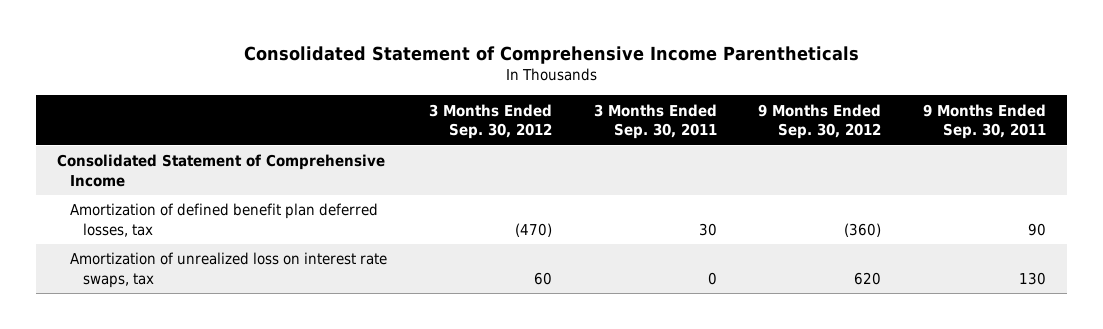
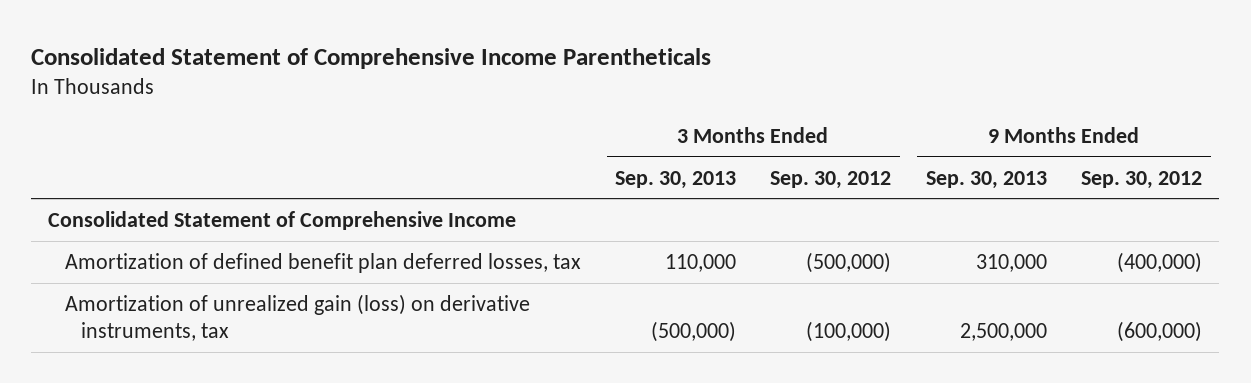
[593,103,717,140] 3 Months Ended Sep. 30, 2011 -> none
[923,103,1047,140] 9 Months Ended Sep. 30, 2011 -> none
none -> [615,170,737,189] Sep. 30, 2013
none -> [925,170,1047,189] Sep. 30, 2013
[514,222,552,237] (470) -> [806,251,892,273] (500,000)
[844,222,882,237] (360) -> [1117,251,1203,273] (400,000)
[70,252,388,288] Amortization of unrealized loss on interest rate swaps, tax -> [64,293,530,341] Amortization of unrealized gain (loss) on derivative instruments, tax
[533,271,552,285] 60 -> [806,320,892,342] (100,000)
[854,271,882,285] 620 -> [1117,320,1203,342] (600,000)

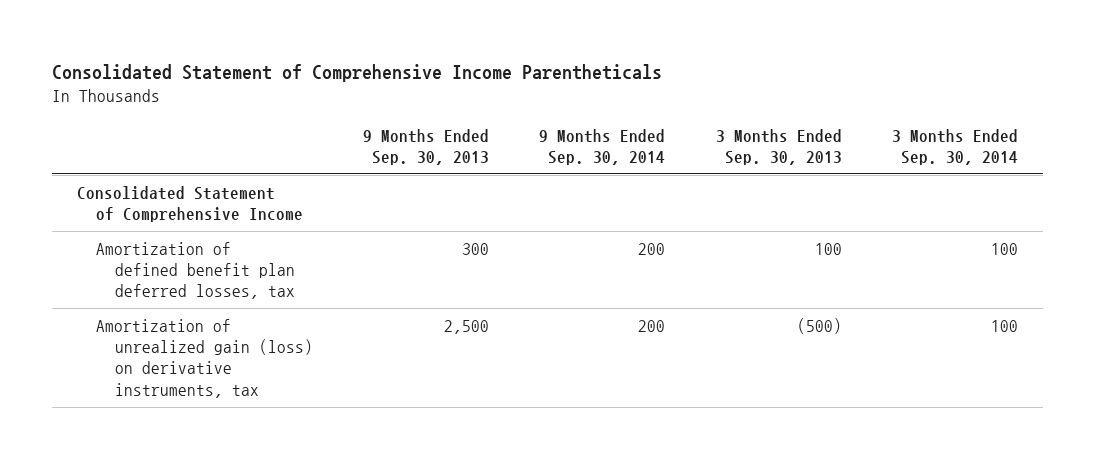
[770,170,892,189] Sep. 30, 2012 -> none
[1081,170,1203,189] Sep. 30, 2012 -> none
none -> [539,128,666,166] 9 Months Ended Sep. 30, 2014
none -> [891,128,1018,166] 3 Months Ended Sep. 30, 2014
[665,253,737,272] 110,000 -> [814,242,842,255] 100
[975,253,1047,272] 310,000 -> [461,242,489,255] 300
[651,320,737,342] (500,000) -> [796,317,842,334] (500)
[959,322,1047,341] 2,500,000 -> [443,319,489,334] 2,500

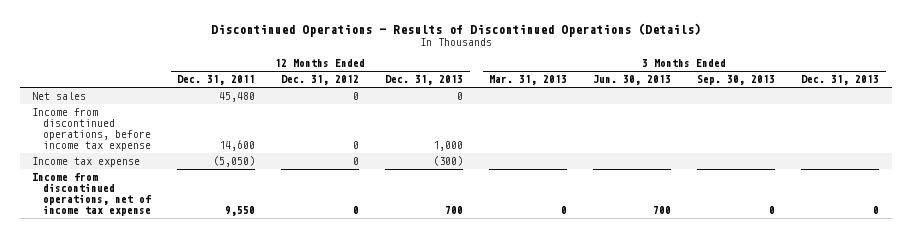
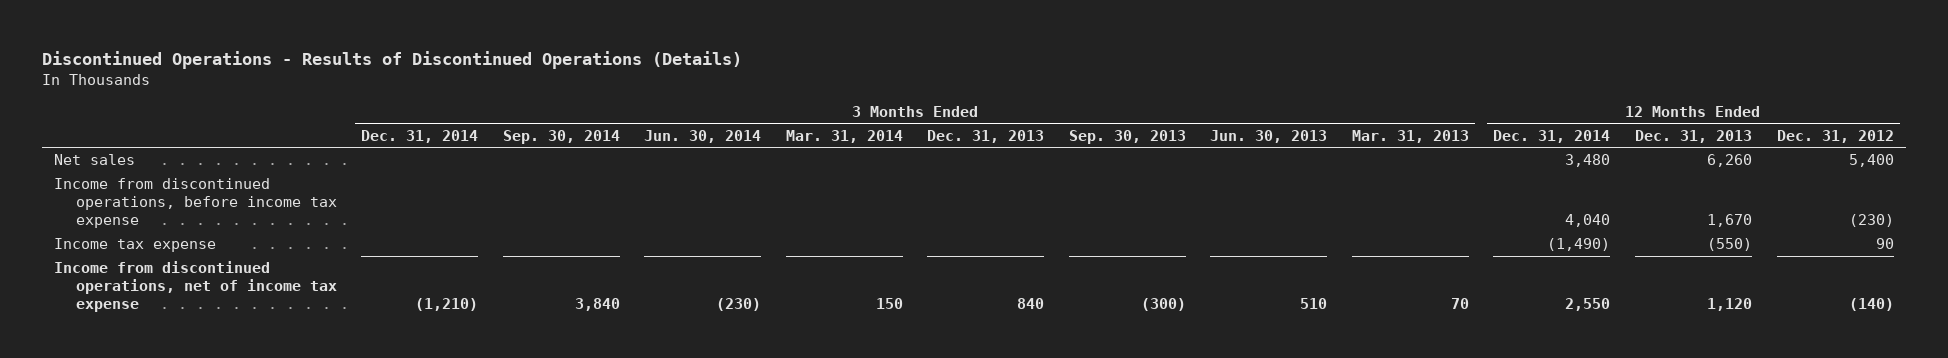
[177,75,256,86] Dec. 31, 2011 -> none
none -> [361,129,479,143] Dec. 31, 2014
none -> [502,129,620,144] Sep. 30, 2014
none -> [644,129,762,143] Jun. 30, 2014
none -> [785,129,903,143] Mar. 31, 2014
none -> [1493,129,1611,143] Dec. 31, 2014
[353,92,360,101] 0 -> [1848,154,1894,168] 5,400
[457,92,464,101] 0 -> [1706,154,1752,168] 6,260
[353,141,360,150] 0 -> [1848,214,1894,228] (230)
[433,141,464,152] 1,000 -> [1706,214,1752,228] 1,670
[353,157,360,166] 0 -> [1875,238,1894,250] 90
[433,156,464,167] (300) -> [1706,238,1752,252] (550)
[353,206,360,215] 0 -> [1848,298,1894,312] (140)
[445,206,464,215] 700 -> [1706,298,1752,312] 1,120
[561,206,568,215] 0 -> [1450,298,1469,310] 70
[653,206,672,215] 700 -> [1300,298,1328,310] 510
[769,206,776,215] 0 -> [1140,298,1186,312] (300)
[873,206,880,215] 0 -> [1017,298,1045,310] 840

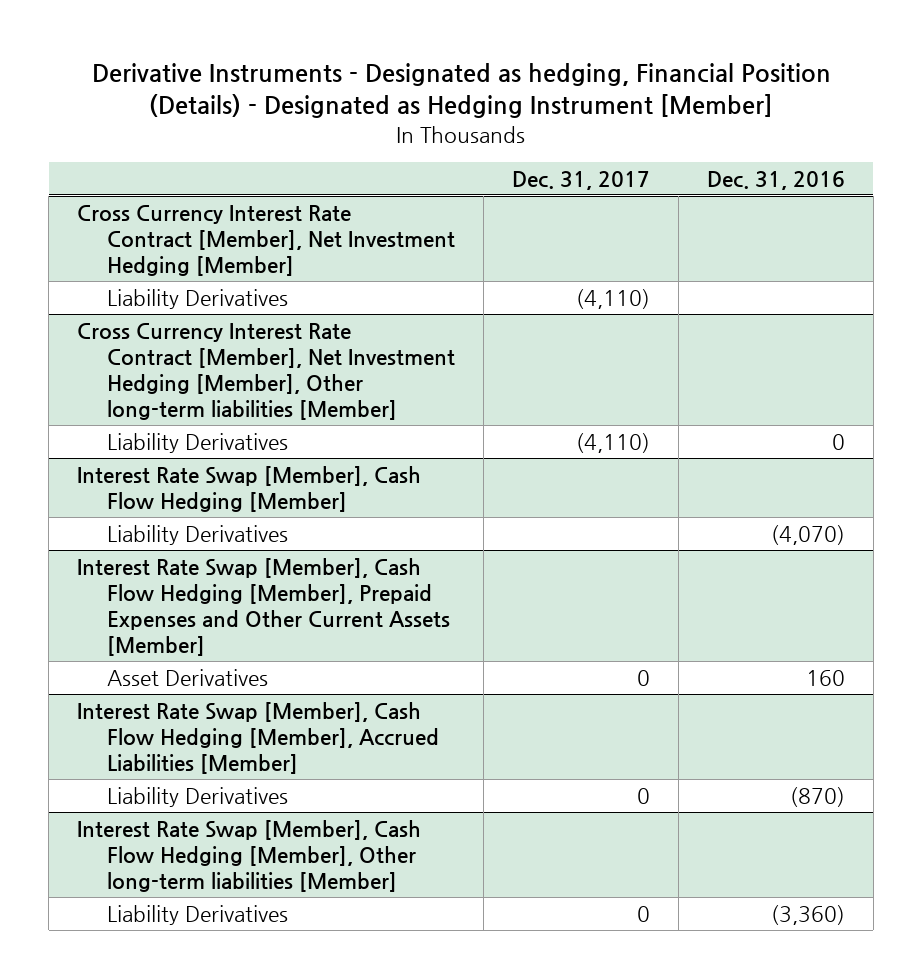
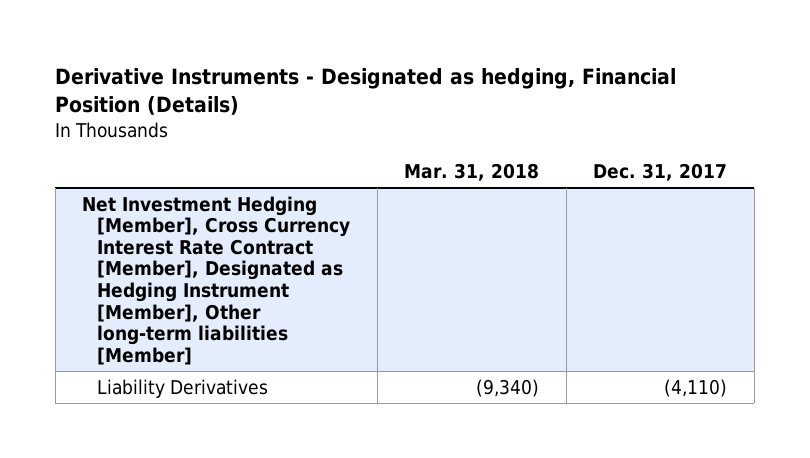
[91,63,831,119] Derivative Instruments - Designated as hedging, Financial Position (Details) - Designated as Hedging Instrument [Member] -> [55,67,677,116] Derivative Instruments - Designated as hedging, Financial Position (Details)
[706,170,845,190] Dec. 31, 2016 -> none
none -> [404,162,540,181] Mar. 31, 2018
[77,204,455,277] Cross Currency Interest Rate Contract [Member], Net Investment Hedging [Member] -> none
[106,288,288,309] Liability Derivatives -> none
[77,322,455,421] Cross Currency Interest Rate Contract [Member], Net Investment Hedging [Member], Other long-term liabilities [Member] -> [82,195,351,365] Net Investment Hedging [Member], Cross Currency Interest Rate Contract [Member], Designated as Hedging Instrument [Member], Other long-term liabilities [Member]
[77,465,422,512] Interest Rate Swap [Member], Cash Flow Hedging [Member] -> none
[106,524,288,545] Liability Derivatives -> none
[77,557,450,657] Interest Rate Swap [Member], Cash Flow Hedging [Member], Prepaid Expenses and Other Current Assets [Member] -> none
[106,668,268,686] Asset Derivatives -> none
[77,701,439,775] Interest Rate Swap [Member], Cash Flow Hedging [Member], Accrued Liabilities [Member] -> none
[106,786,288,807] Liability Derivatives -> none
[77,819,422,893] Interest Rate Swap [Member], Cash Flow Hedging [Member], Other long-term liabilities [Member] -> none
[106,904,288,925] Liability Derivatives -> none

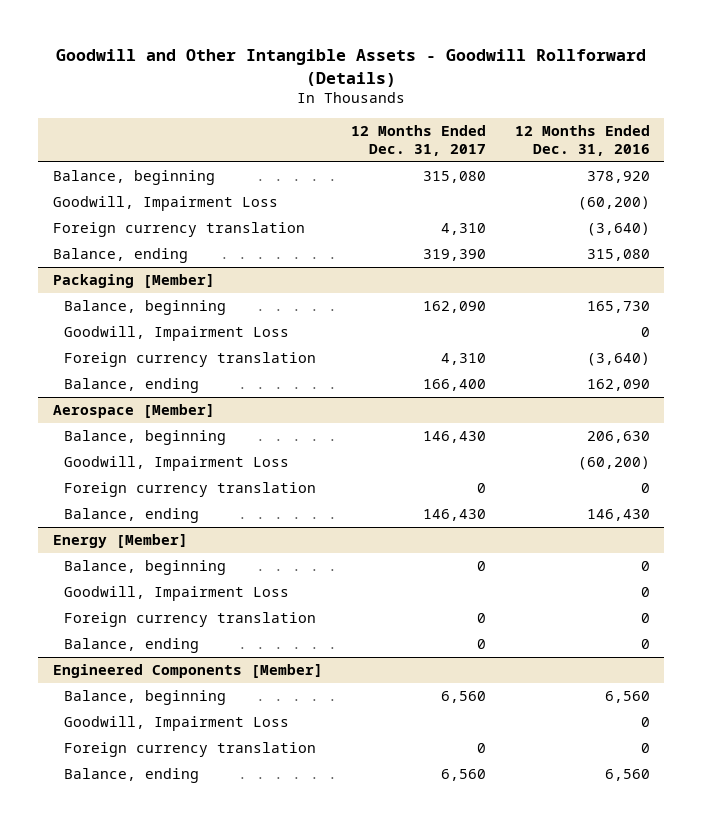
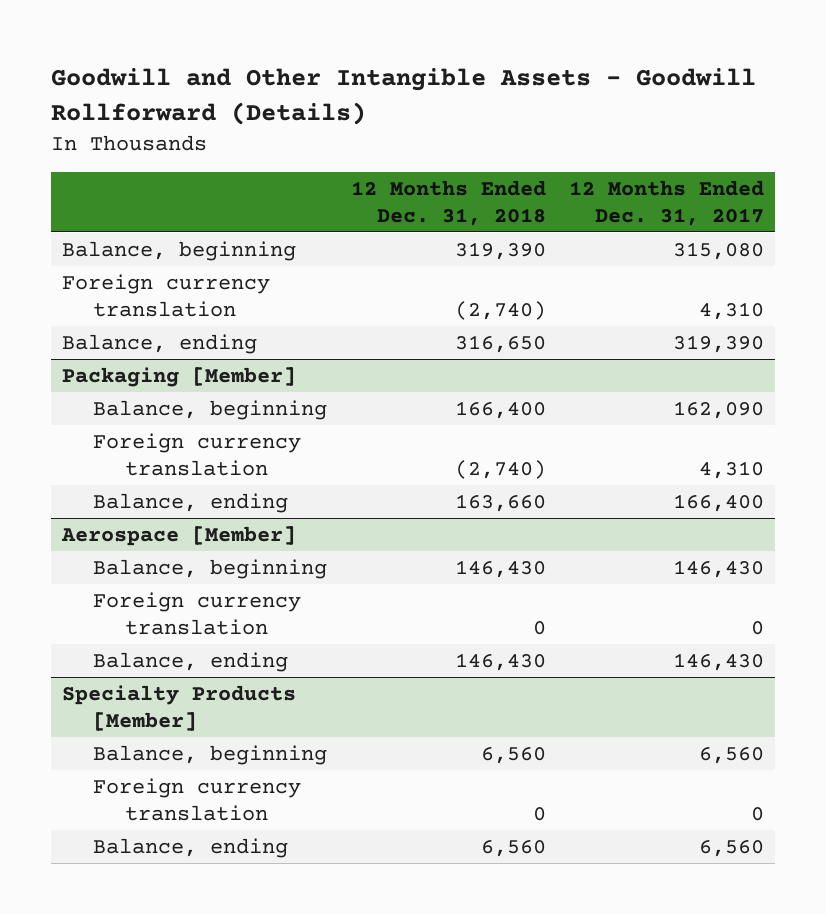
[514,124,650,157] 12 Months Ended Dec. 31, 2016 -> none
none -> [350,180,546,226] 12 Months Ended Dec. 31, 2018
[52,196,278,212] Goodwill, Impairment Loss -> none
[64,326,290,342] Goodwill, Impairment Loss -> none
[64,456,290,472] Goodwill, Impairment Loss -> none
[52,534,188,549] Energy [Member] -> none
[64,560,227,576] Balance, beginning -> none
[64,586,290,602] Goodwill, Impairment Loss -> none
[64,612,317,628] Foreign currency translation -> none
[64,638,200,654] Balance, ending -> none
[52,664,323,679] Engineered Components [Member] -> none
none -> [62,685,297,731] Specialty Products [Member]
[64,716,290,732] Goodwill, Impairment Loss -> none

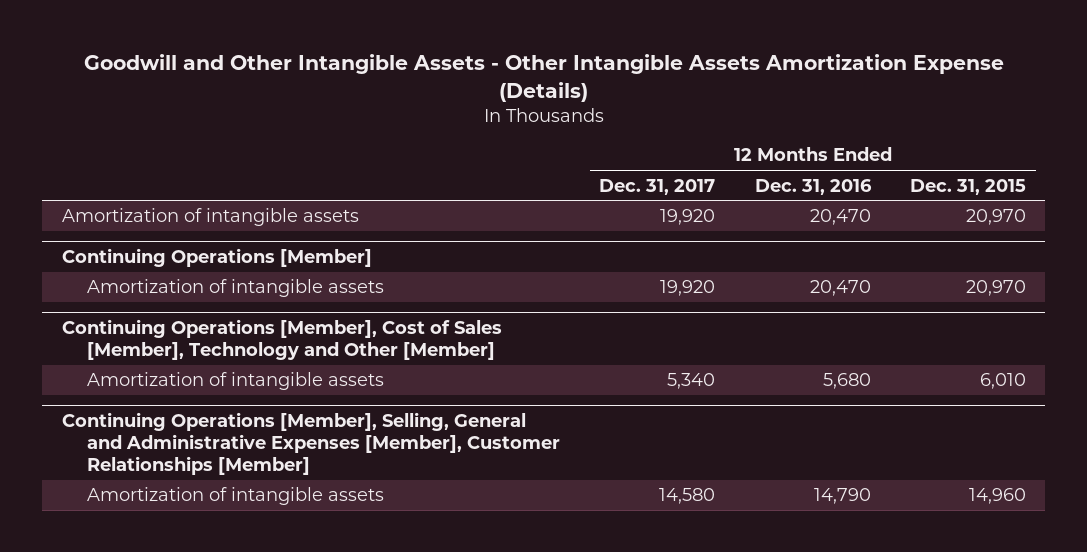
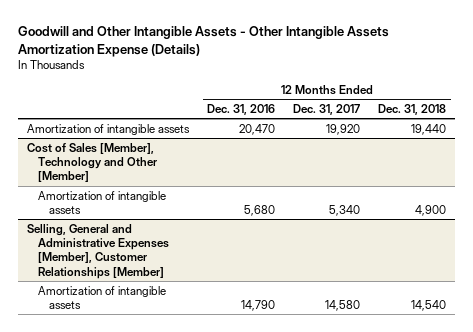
[909,178,1026,195] Dec. 31, 2015 -> none
none -> [378,104,447,116] Dec. 31, 2018
[61,248,372,268] Continuing Operations [Member] -> none
[87,279,385,298] Amortization of intangible assets -> none
[61,319,502,361] Continuing Operations [Member], Cost of Sales [Member], Technology and Other [Member] -> [26,142,158,183] Cost of Sales [Member], Technology and Other [Member]
[61,412,561,476] Continuing Operations [Member], Selling, General and Administrative Expenses [Member], Customer Relationships [Member] -> [26,223,170,279] Selling, General and Administrative Expenses [Member], Customer Relationships [Member]

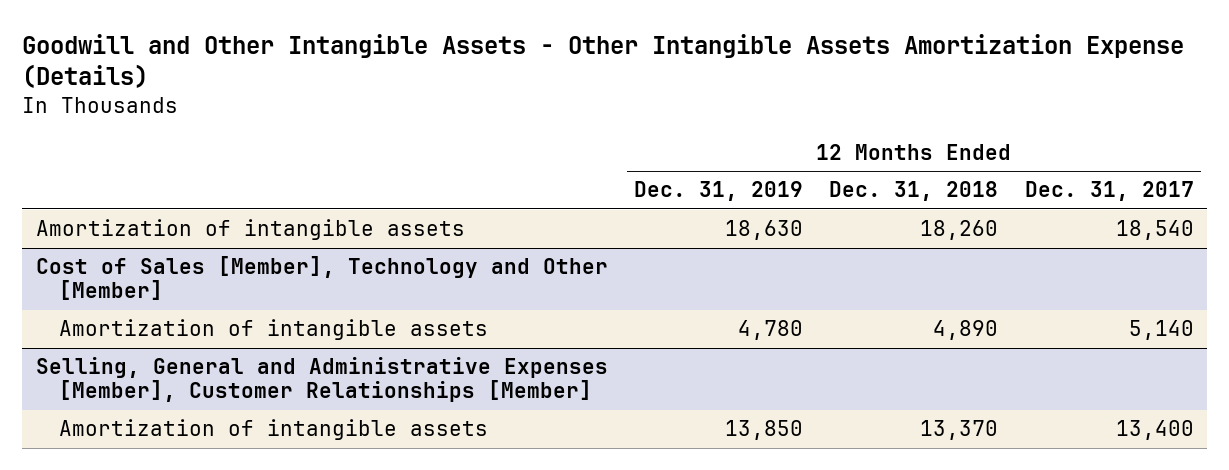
[207,104,276,116] Dec. 31, 2016 -> none
none -> [634,181,804,202] Dec. 31, 2019
[326,123,361,135] 19,920 -> [1115,220,1194,241] 18,540
[411,123,447,135] 19,440 -> [920,220,999,241] 18,260
[329,204,361,216] 5,340 -> [1128,320,1194,341] 5,140
[415,204,447,216] 4,900 -> [933,320,999,341] 4,890
[325,299,361,311] 14,580 -> [1115,420,1194,441] 13,400
[411,299,447,311] 14,540 -> [920,420,999,441] 13,370

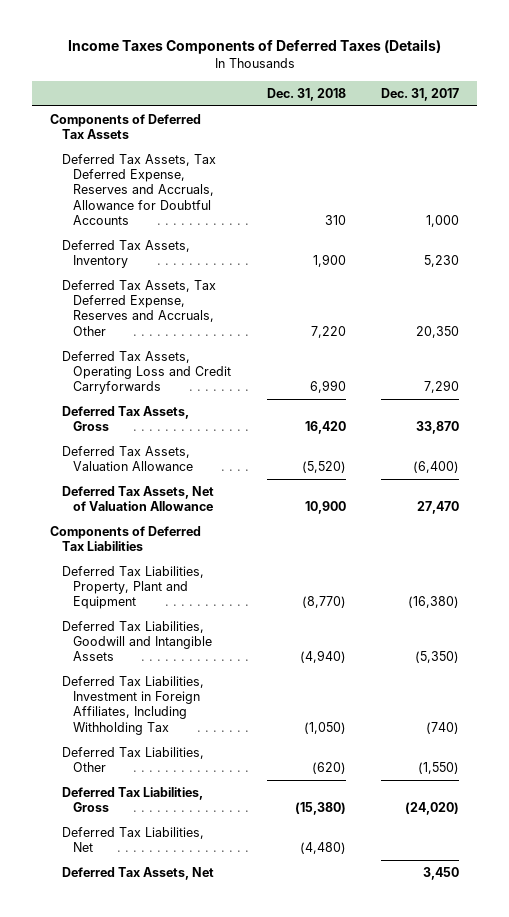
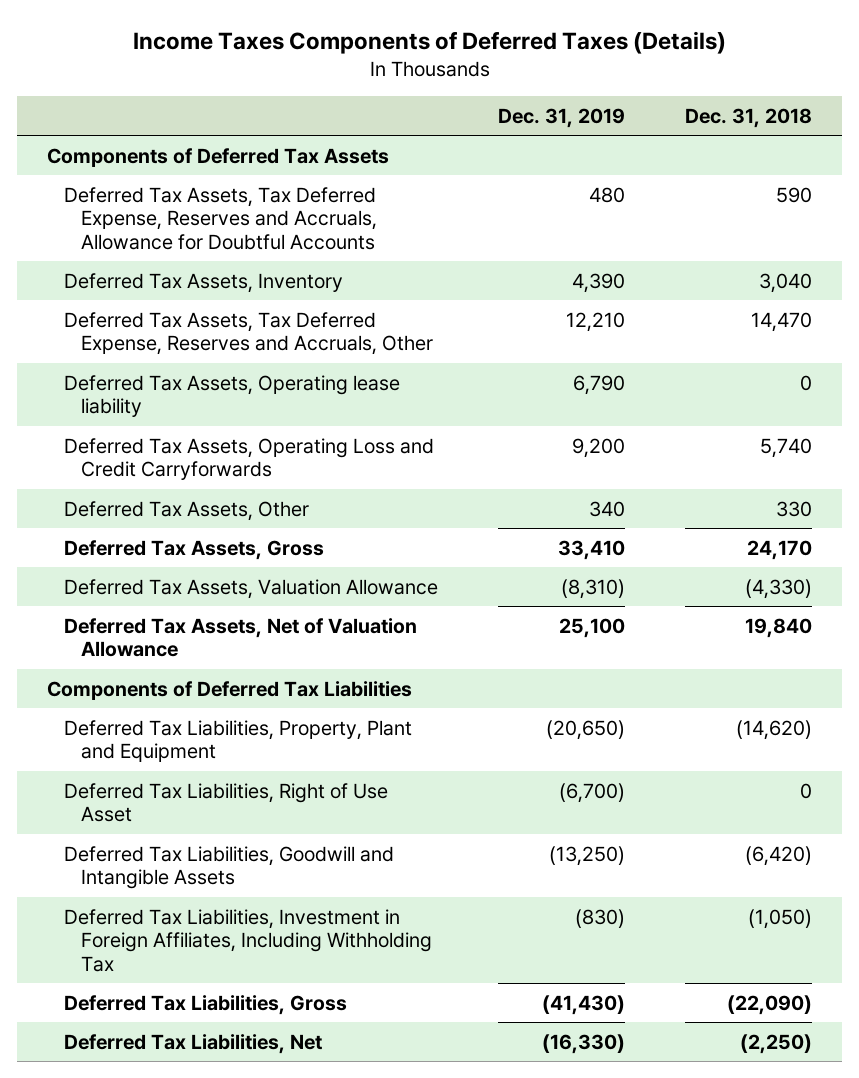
[381,87,460,101] Dec. 31, 2017 -> none
none -> [498,107,626,128] Dec. 31, 2019
[324,214,346,225] 310 -> [776,186,813,203] 590
[312,254,346,268] 1,900 -> [759,272,813,293] 3,040
[310,325,346,338] 7,220 -> [751,311,813,332] 14,470
none -> [64,374,401,418] Deferred Tax Assets, Operating lease liability
[309,380,346,394] 6,990 -> [760,437,813,458] 5,740
none -> [64,500,310,521] Deferred Tax Assets, Other
[304,421,346,435] 16,420 -> [747,539,813,560] 24,170
[301,461,346,474] (5,520) -> [745,578,813,599] (4,330)
[304,501,346,515] 10,900 -> [745,617,813,638] 19,840
[301,596,346,609] (8,770) -> [736,719,813,740] (14,620)
none -> [64,782,389,823] Deferred Tax Liabilities, Right of Use Asset
[299,650,346,664] (4,940) -> [745,845,813,866] (6,420)
[61,747,204,773] Deferred Tax Liabilities, Other -> none
[61,867,214,881] Deferred Tax Assets, Net -> none
[294,802,346,816] (15,380) -> [727,994,813,1015] (22,090)
[299,842,346,855] (4,480) -> [740,1033,813,1054] (2,250)

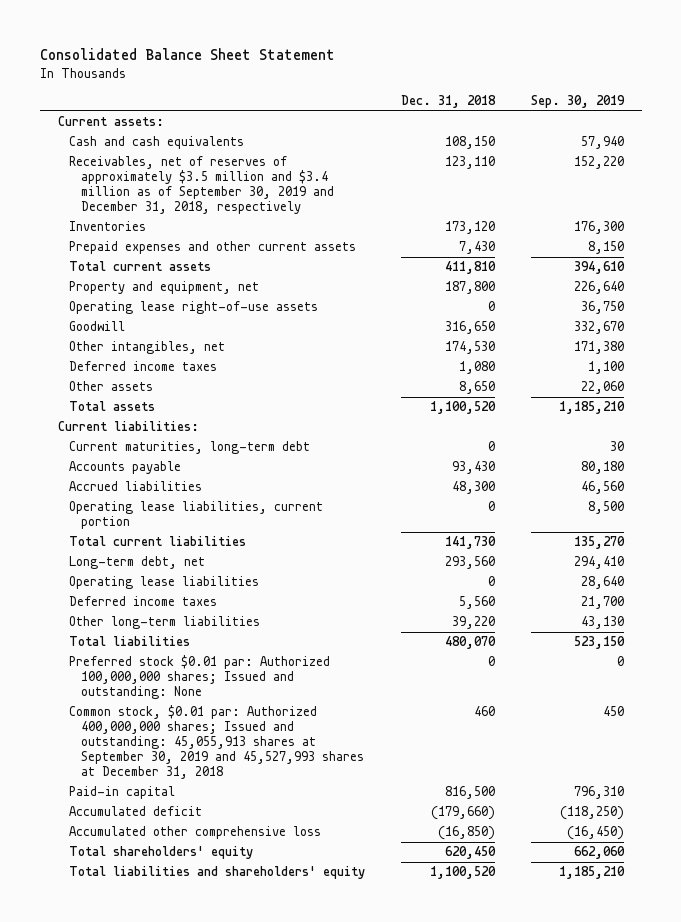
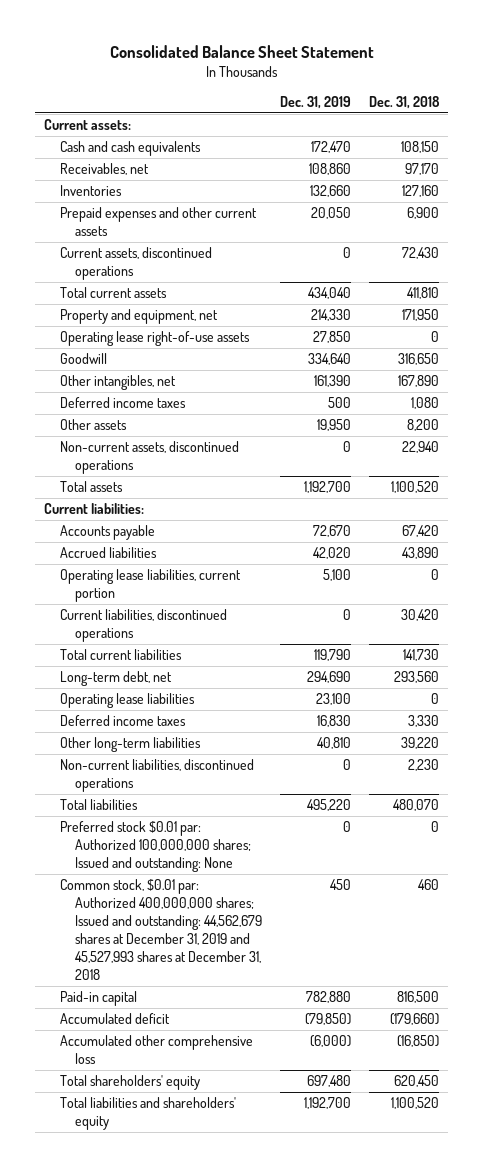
[530,95,625,109] Sep. 30, 2019 -> none
none -> [279,95,351,109] Dec. 31, 2019
[69,156,335,215] Receivables, net of reserves of approximately $3.5 million and $3.4 million as of September 30, 2019 and December 31, 2018, respectively -> none
none -> [59,163,149,176] Receivables, net
[445,221,496,235] 173,120 -> [401,185,439,198] 127,160
[459,241,496,255] 7,430 -> [406,207,439,220] 6,900
none -> [59,247,212,280] Current assets, discontinued operations
[445,281,496,295] 187,800 -> [401,309,439,322] 171,950
[445,341,496,355] 174,530 -> [397,375,439,388] 167,890
[459,381,496,395] 8,650 -> [406,419,439,432] 8,200
none -> [59,441,239,474] Non-current assets, discontinued operations
[69,441,311,455] Current maturities, long-term debt -> none
[452,461,496,475] 93,430 -> [401,525,439,538] 67,420
[452,481,496,495] 48,300 -> [401,547,439,560] 43,890
none -> [59,609,227,642] Current liabilities, discontinued operations
[459,596,496,610] 5,560 -> [407,715,439,728] 3,330
none -> [59,759,254,792] Non-current liabilities, discontinued operations
[69,705,365,780] Common stock, $0.01 par: Authorized 400,000,000 shares; Issued and outstanding: 45,055,913 shares at September 30, 2019 and 45,527,993 shares at December 31, 2018 -> [59,879,262,980] Common stock, $0.01 par: Authorized 400,000,000 shares; Issued and outstanding: 44,562,679 shares at December 31, 2019 and 45,527,993 shares at December 31, 2018

